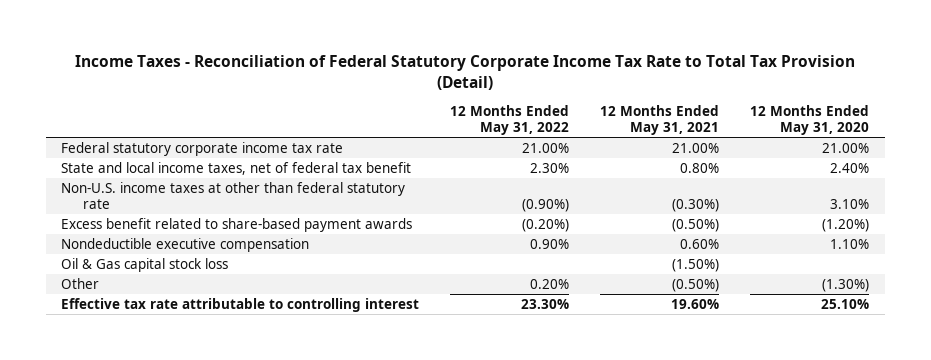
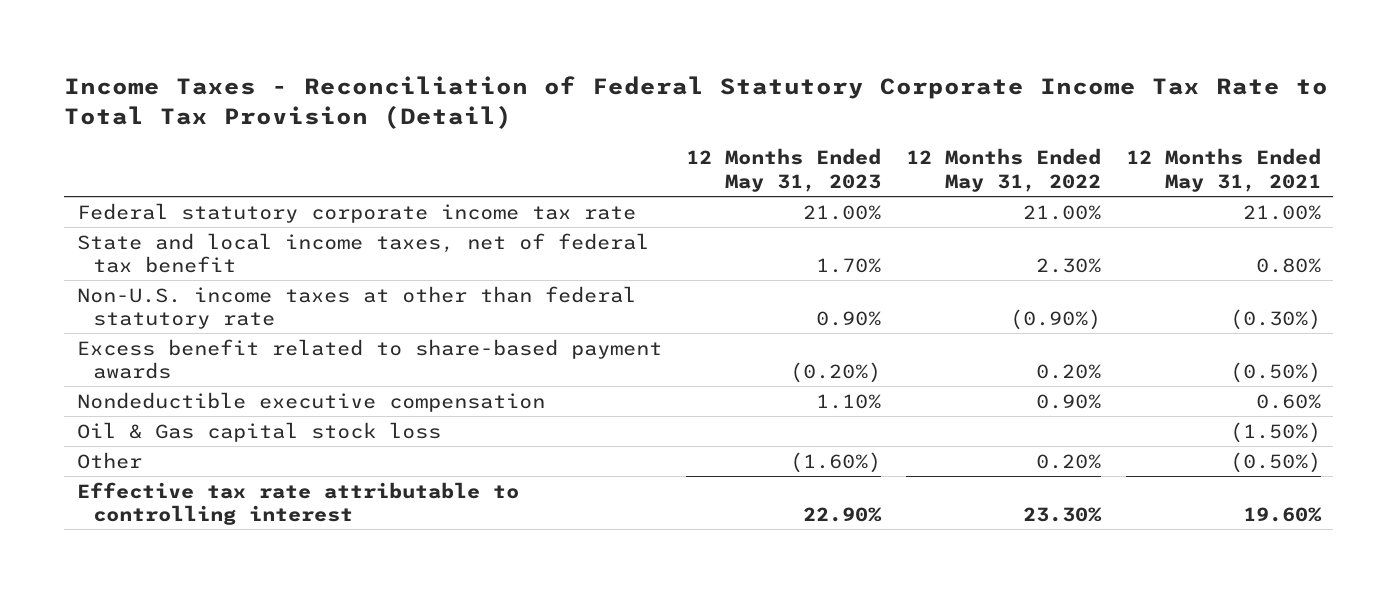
[750,104,870,136] 12 Months Ended May 31, 2020 -> none
none -> [686,148,882,193] 12 Months Ended May 31, 2023
[522,218,570,232] (0.20%) -> [1035,364,1101,380] 0.20%

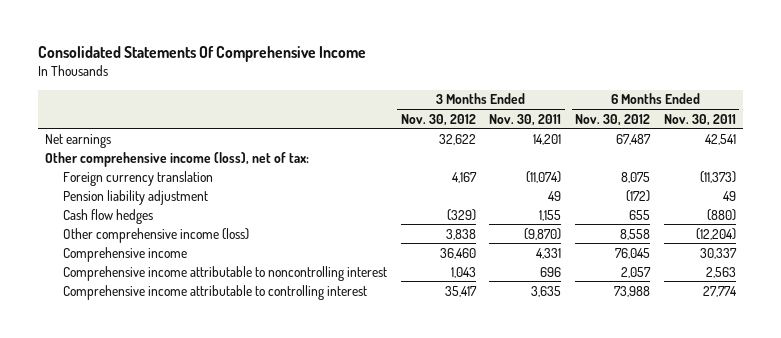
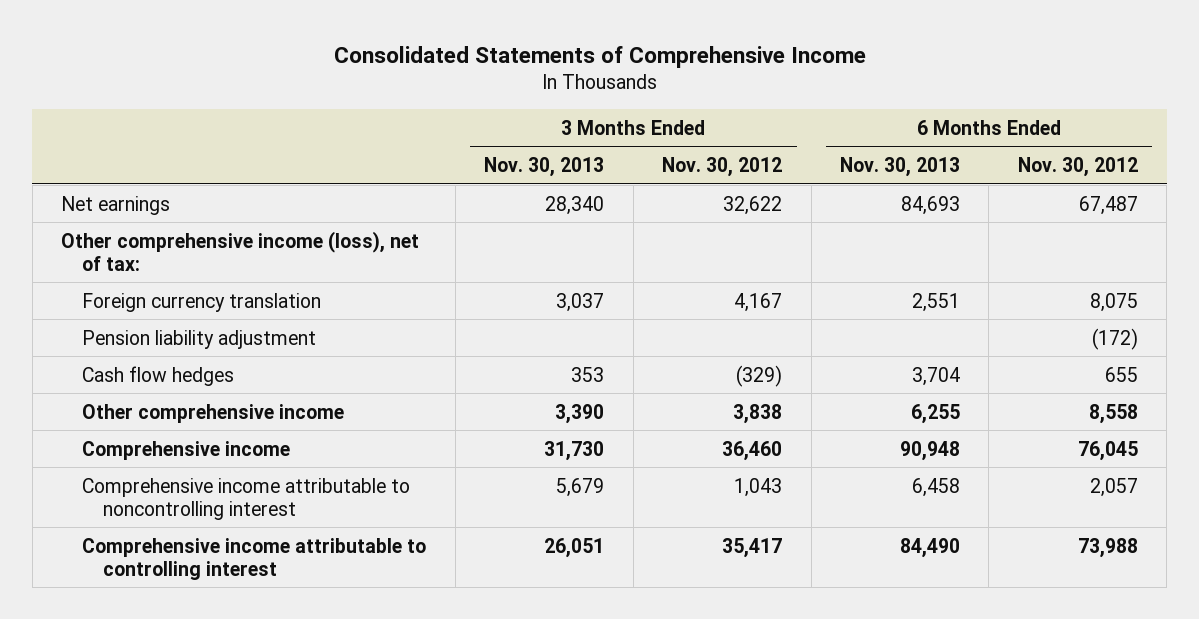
[37,46,366,63] Consolidated Statements Of Comprehensive Income -> [333,45,866,68] Consolidated Statements of Comprehensive Income
[489,113,562,126] Nov. 30, 2011 -> none
[663,113,736,126] Nov. 30, 2011 -> none
none -> [484,156,605,177] Nov. 30, 2013
none -> [840,156,961,177] Nov. 30, 2013
[62,227,249,243] Other comprehensive income (loss) -> [82,403,345,423] Other comprehensive income

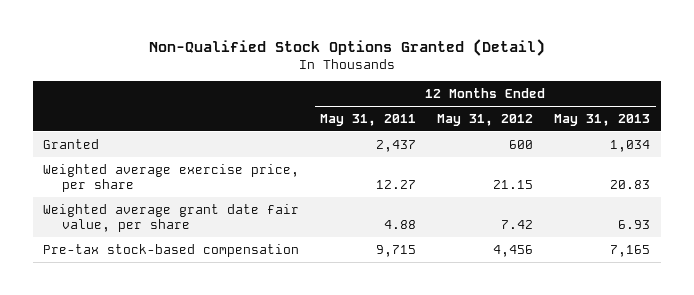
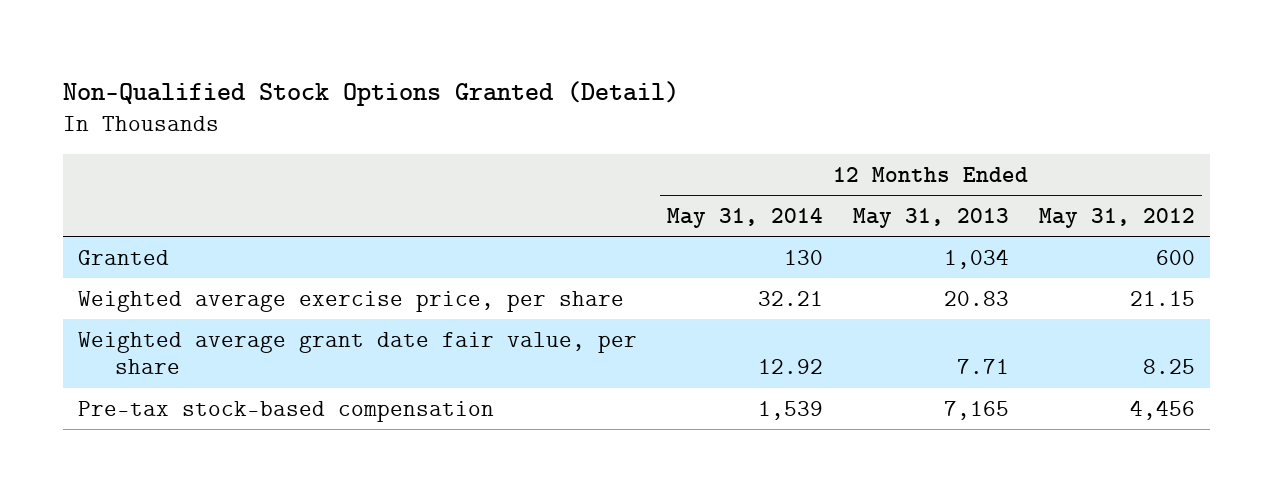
[320,113,417,126] May 31, 2011 -> none
none -> [667,208,824,229] May 31, 2014
[501,220,534,230] 7.42 -> [1142,359,1195,375] 8.25
[618,220,651,230] 6.93 -> [957,359,1010,375] 7.71

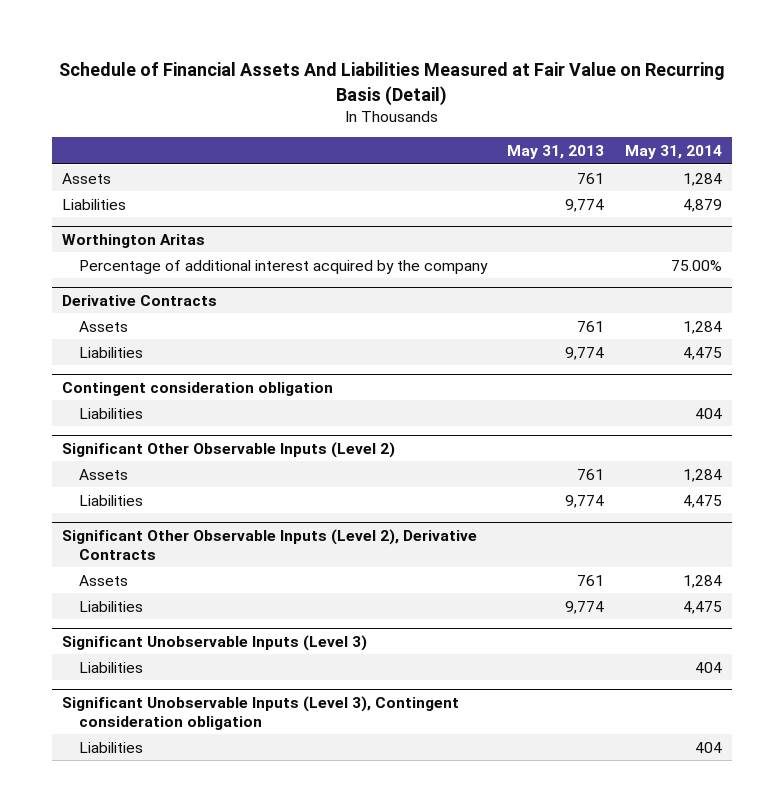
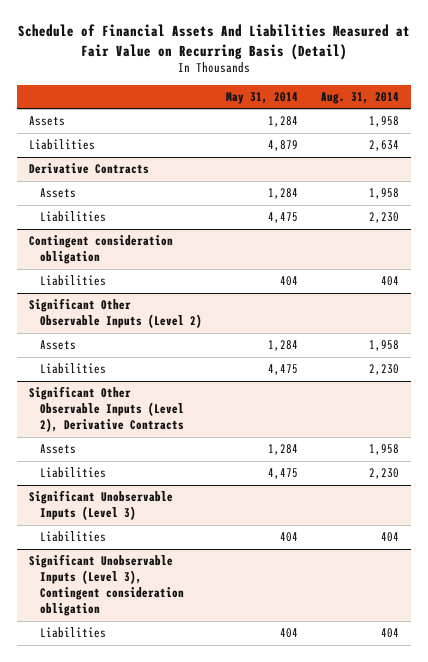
[507,145,605,160] May 31, 2013 -> none
none -> [321,92,400,105] Aug. 31, 2014
[62,233,206,248] Worthington Aritas -> none
[79,259,489,274] Percentage of additional interest acquired by the company -> none

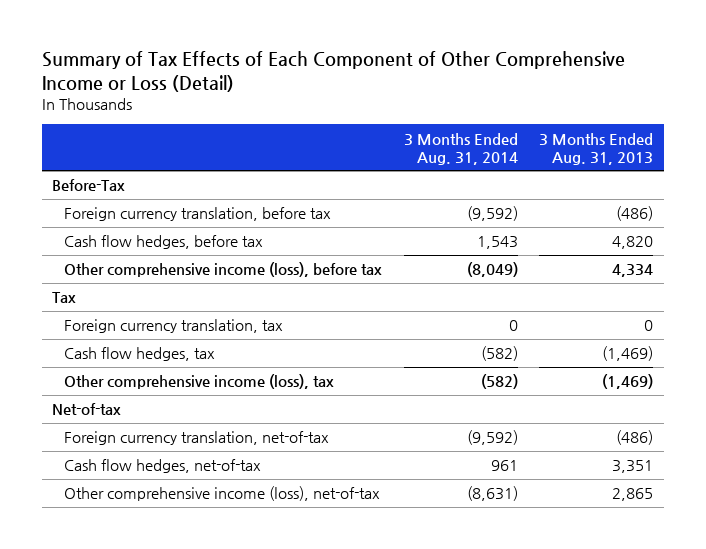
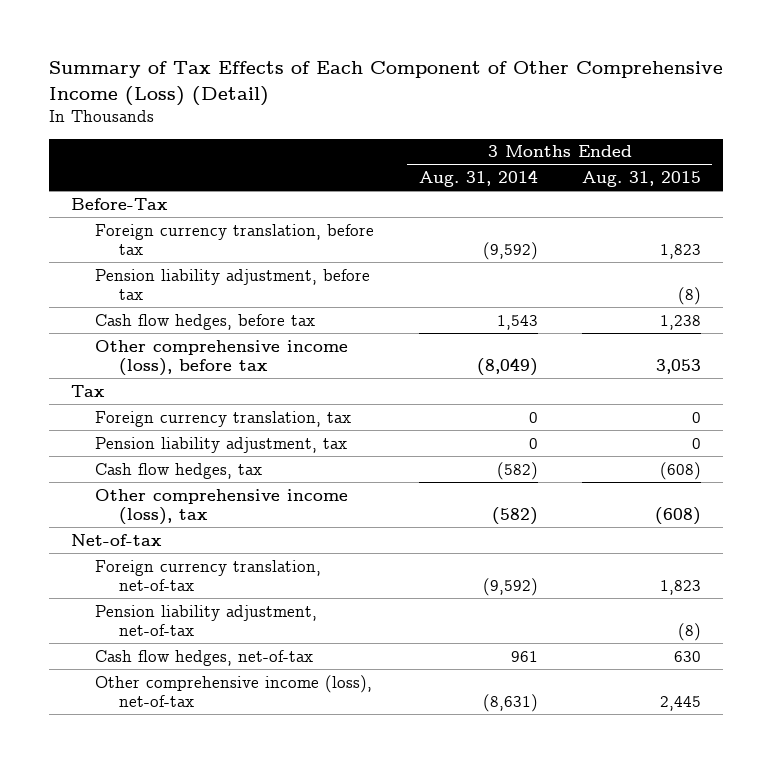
[41,51,625,92] Summary of Tax Effects of Each Component of Other Comprehensive Income or Loss (Detail) -> [48,61,723,106] Summary of Tax Effects of Each Component of Other Comprehensive Income (Loss) (Detail)
[539,132,654,165] 3 Months Ended Aug. 31, 2013 -> none
none -> [582,171,702,188] Aug. 31, 2015
none -> [94,268,370,301] Pension liability adjustment, before tax
none -> [94,436,347,453] Pension liability adjustment, tax
none -> [94,604,317,637] Pension liability adjustment, net-of-tax

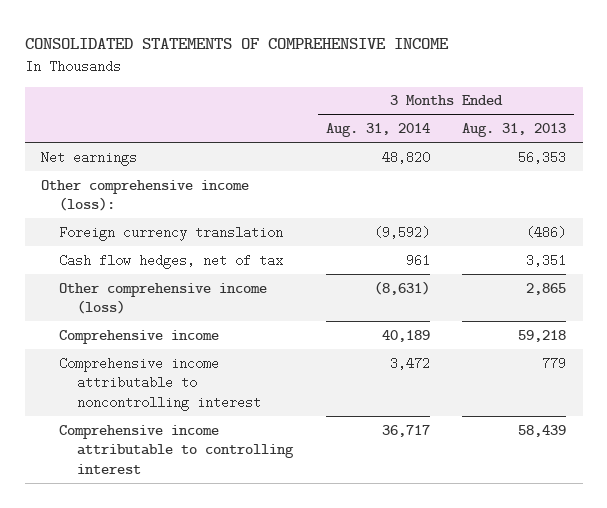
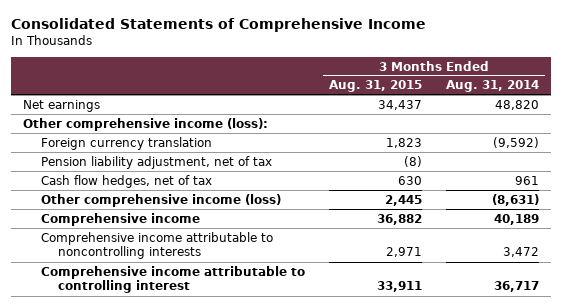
[24,38,449,50] CONSOLIDATED STATEMENTS OF COMPREHENSIVE INCOME -> [10,18,426,33] Consolidated Statements of Comprehensive Income
[462,123,567,138] Aug. 31, 2013 -> none
none -> [328,80,422,93] Aug. 31, 2015
none -> [40,155,272,169] Pension liability adjustment, net of tax
[59,356,262,411] Comprehensive income attributable to noncontrolling interest -> [40,231,273,260] Comprehensive income attributable to noncontrolling interests

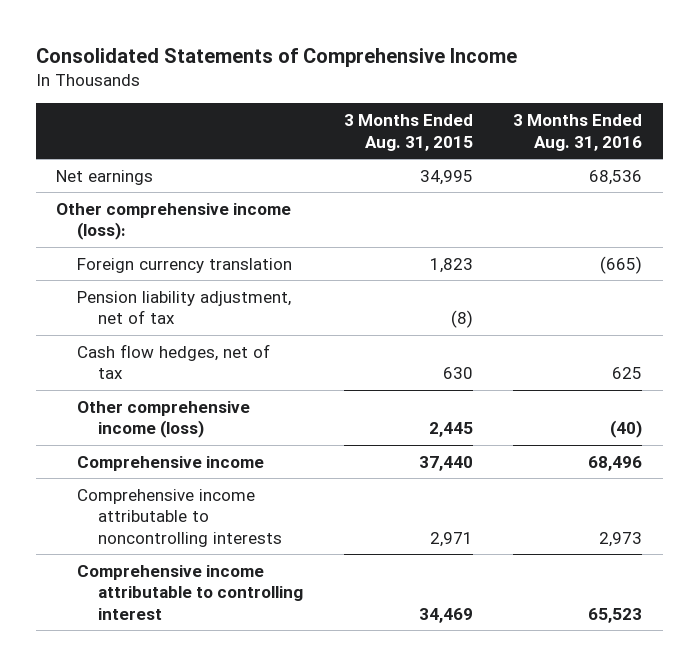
[445,80,539,93] Aug. 31, 2014 -> none
none -> [513,114,643,151] 3 Months Ended Aug. 31, 2016
[377,99,422,110] 34,437 -> [419,169,473,185] 34,995
[376,213,422,225] 36,882 -> [418,455,473,471] 37,440
[376,281,422,293] 33,911 -> [418,607,473,623] 34,469

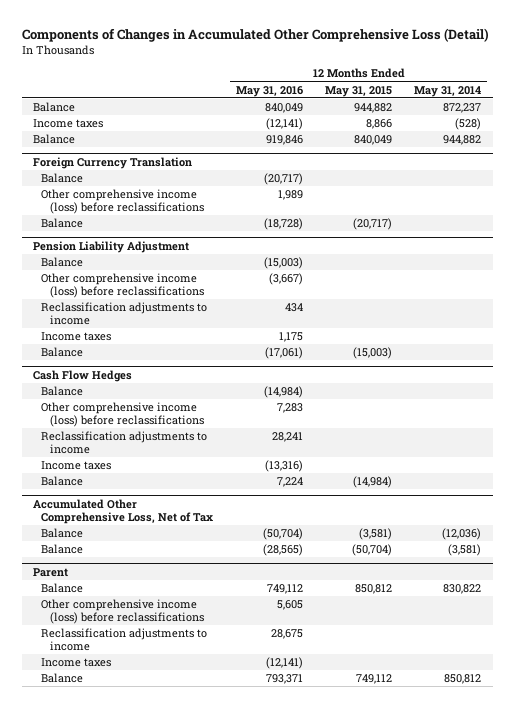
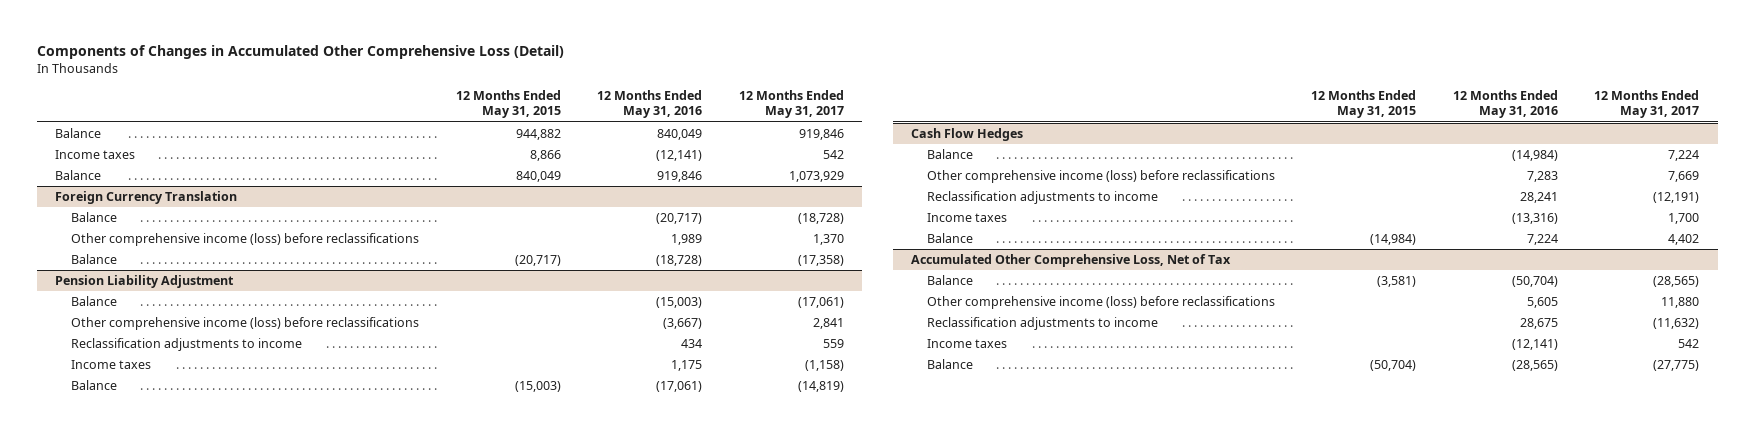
[414,85,482,97] May 31, 2014 -> none
none -> [738,90,844,119] 12 Months Ended May 31, 2017
[32,567,68,577] Parent -> none
[41,583,84,594] Balance -> none
[41,673,84,684] Balance -> none
[41,544,84,555] Balance -> [926,359,973,370] Balance

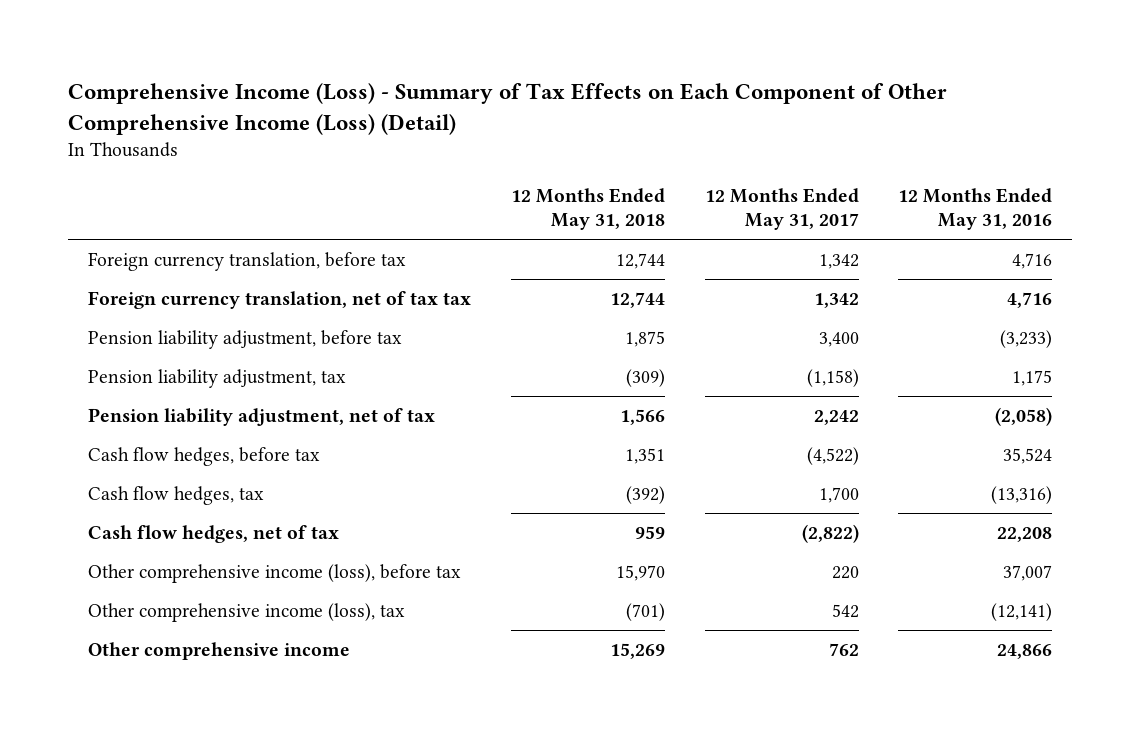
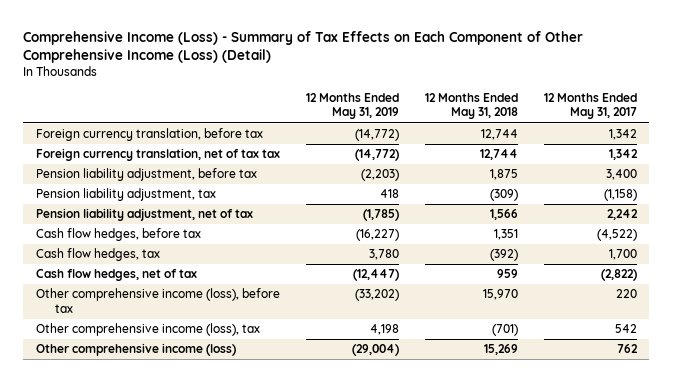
[898,187,1053,231] 12 Months Ended May 31, 2016 -> none
none -> [306,93,400,120] 12 Months Ended May 31, 2019
[88,642,351,661] Other comprehensive income -> [36,343,237,357] Other comprehensive income (loss)

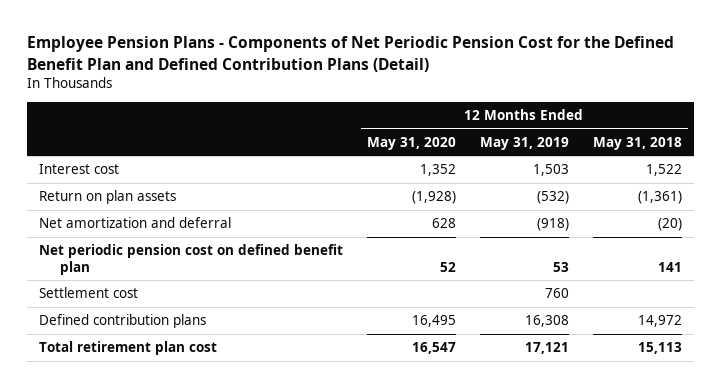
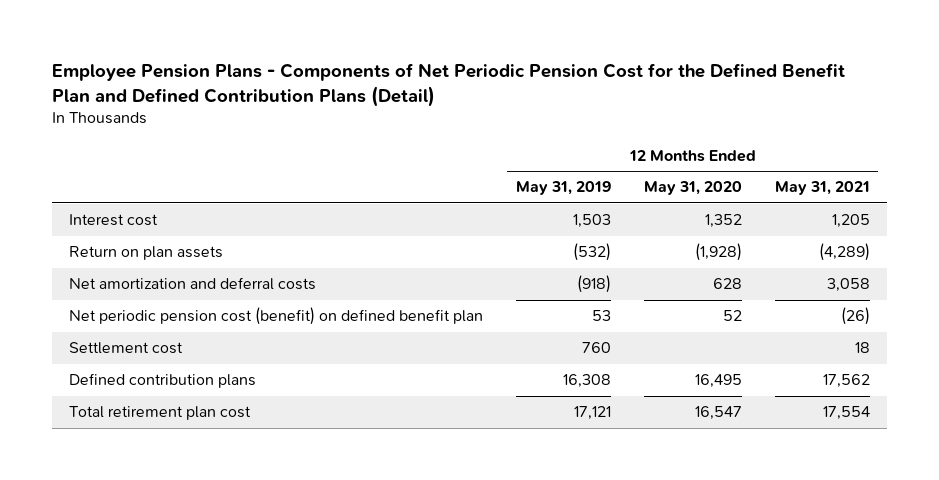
[592,136,682,150] May 31, 2018 -> none
none -> [774,181,870,196] May 31, 2021
[39,217,232,229] Net amortization and deferral -> [68,277,316,291] Net amortization and deferral costs
[39,244,344,275] Net periodic pension cost on defined benefit plan -> [68,307,483,326] Net periodic pension cost (benefit) on defined benefit plan

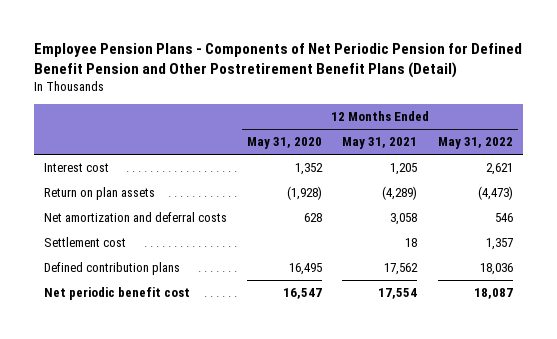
[52,62,846,107] Employee Pension Plans - Components of Net Periodic Pension Cost for the Defined Benefit Plan and Defined Contribution Plans (Detail) -> [33,42,522,78] Employee Pension Plans - Components of Net Periodic Pension for Defined Benefit Pension and Other Postretirement Benefit Plans (Detail)
[515,181,611,196] May 31, 2019 -> none
none -> [437,137,513,150] May 31, 2022
[68,307,483,326] Net periodic pension cost (benefit) on defined benefit plan -> none
[68,406,251,421] Total retirement plan cost -> [43,287,190,301] Net periodic benefit cost

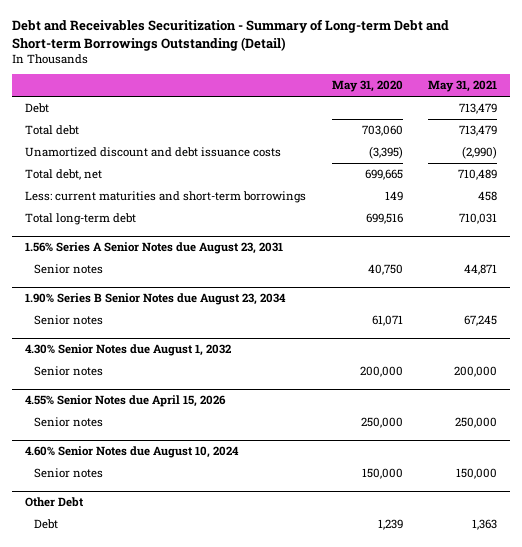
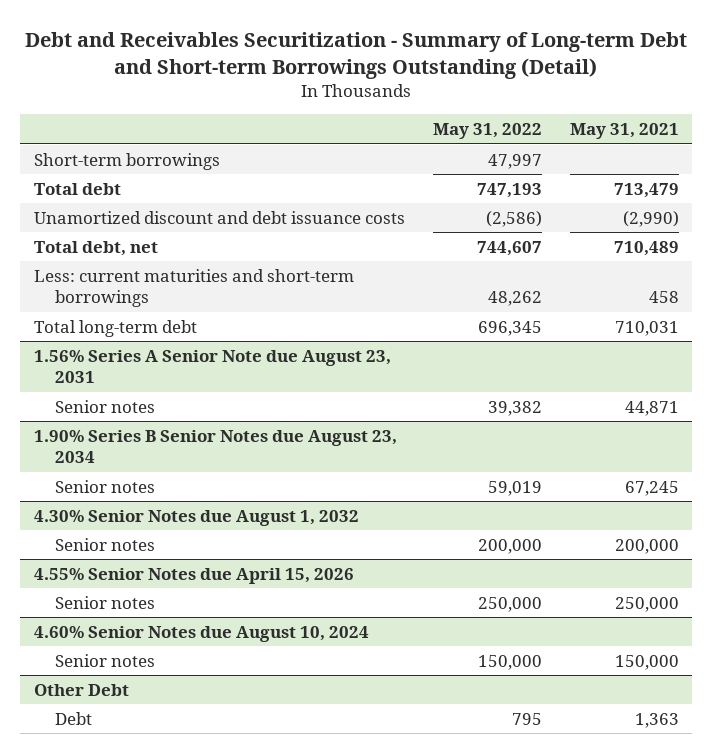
[331,80,403,93] May 31, 2020 -> none
none -> [432,123,542,140] May 31, 2022
[25,103,50,114] Debt -> none
none -> [34,152,221,170] Short-term borrowings
[25,242,284,255] 1.56% Series A Senior Notes due August 23, 2031 -> [34,349,392,384] 1.56% Series A Senior Note due August 23, 2031

